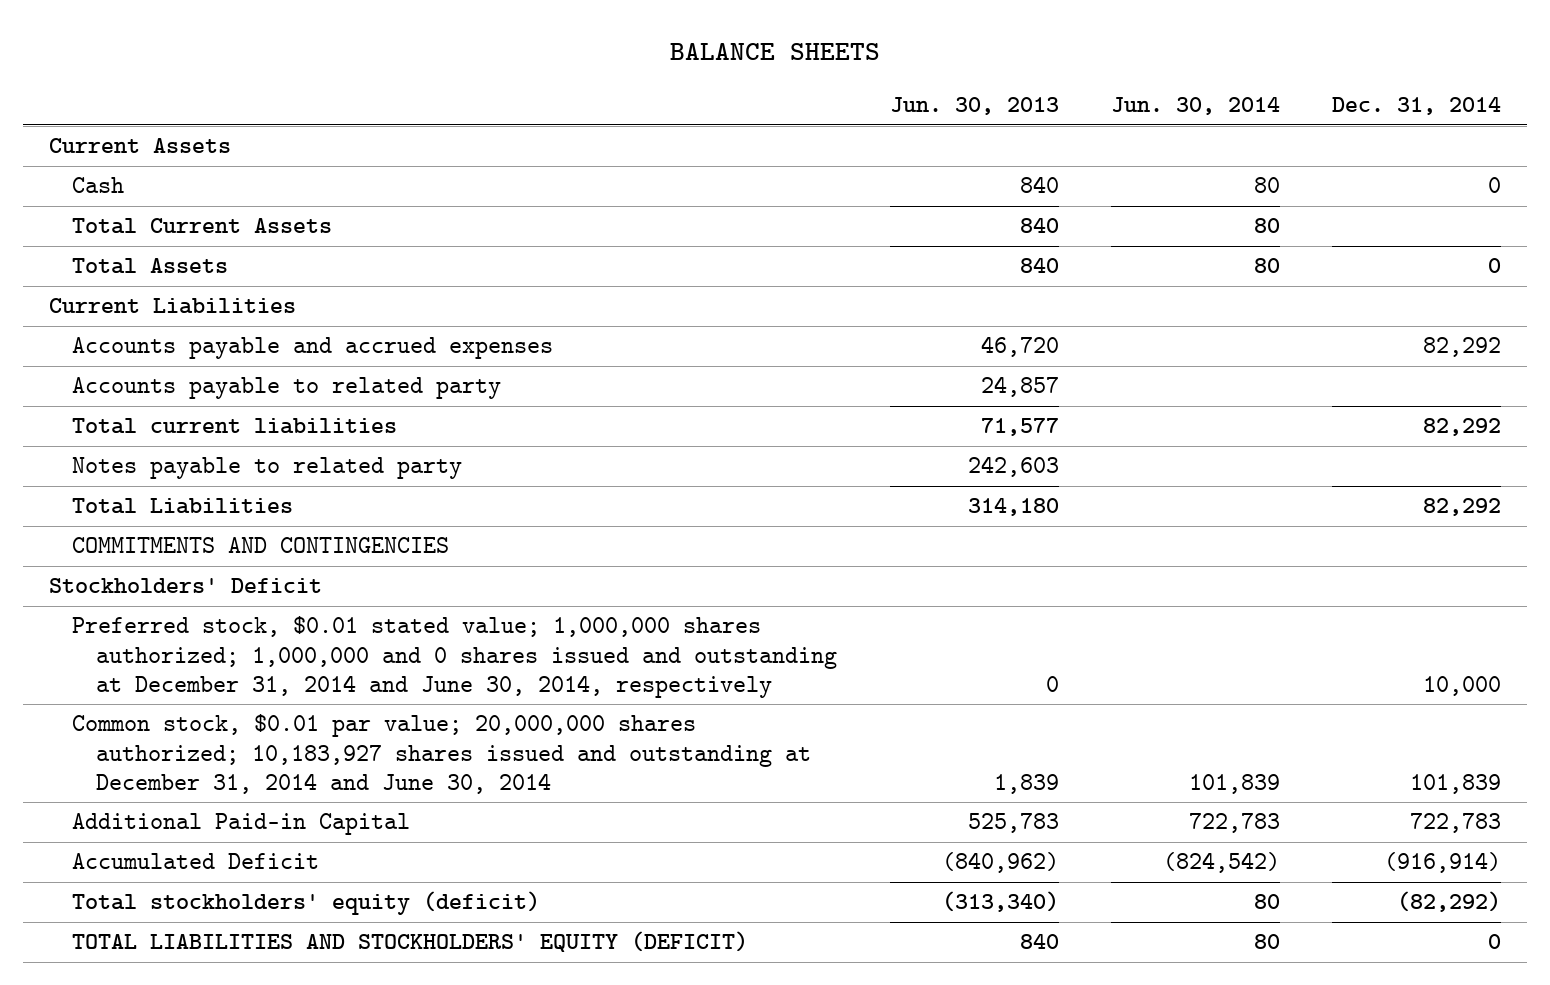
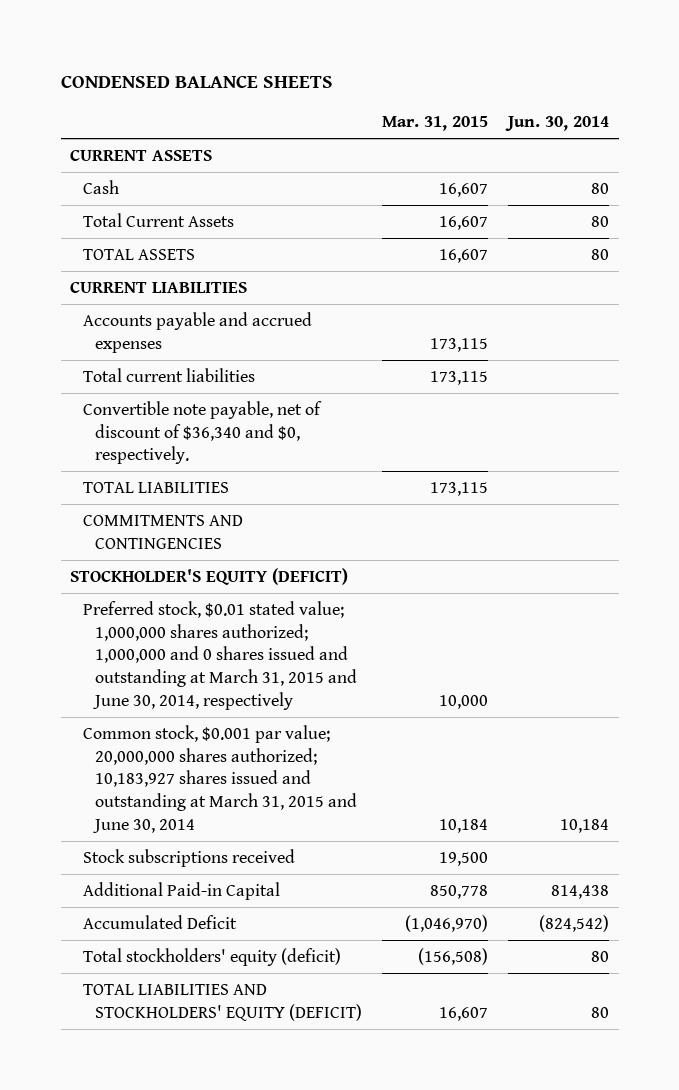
[669,43,880,61] BALANCE SHEETS -> [60,74,333,88] CONDENSED BALANCE SHEETS
[889,96,1059,115] Jun. 30, 2013 -> none
[1332,96,1502,115] Dec. 31, 2014 -> none
none -> [382,116,489,132] Mar. 31, 2015
[48,138,231,154] Current Assets -> [70,149,213,161] CURRENT ASSETS
[72,258,229,275] Total Assets -> [82,248,195,260] TOTAL ASSETS
[48,298,296,315] Current Liabilities -> [70,281,248,293] CURRENT LIABILITIES
[72,377,502,400] Accounts payable to related party -> none
[72,457,463,480] Notes payable to related party -> none
none -> [82,400,322,465] Convertible note payable, net of discount of $36,340 and $0, respectively.
[72,498,294,515] Total Liabilities -> [82,481,229,493] TOTAL LIABILITIES
[48,578,322,594] Stockholders' Deficit -> [70,567,349,585] STOCKHOLDER'S EQUITY (DEFICIT)
[72,616,838,698] Preferred stock, $0.01 stated value; 1,000,000 shares authorized; 1,000,000 and 0 shares issued and outstanding at December 31, 2014 and June 30, 2014, respectively -> [82,600,358,710] Preferred stock, $0.01 stated value; 1,000,000 shares authorized; 1,000,000 and 0 shares issued and outstanding at March 31, 2015 and June 30, 2014, respectively
[72,714,812,794] Common stock, $0.01 par value; 20,000,000 shares authorized; 10,183,927 shares issued and outstanding at December 31, 2014 and June 30, 2014 -> [82,724,358,833] Common stock, $0.001 par value; 20,000,000 shares authorized; 10,183,927 shares issued and outstanding at March 31, 2015 and June 30, 2014
[1188,773,1280,794] 101,839 -> [559,818,609,833] 10,184
none -> [82,848,295,867] Stock subscriptions received
[1188,813,1280,834] 722,783 -> [550,884,609,899] 814,438

